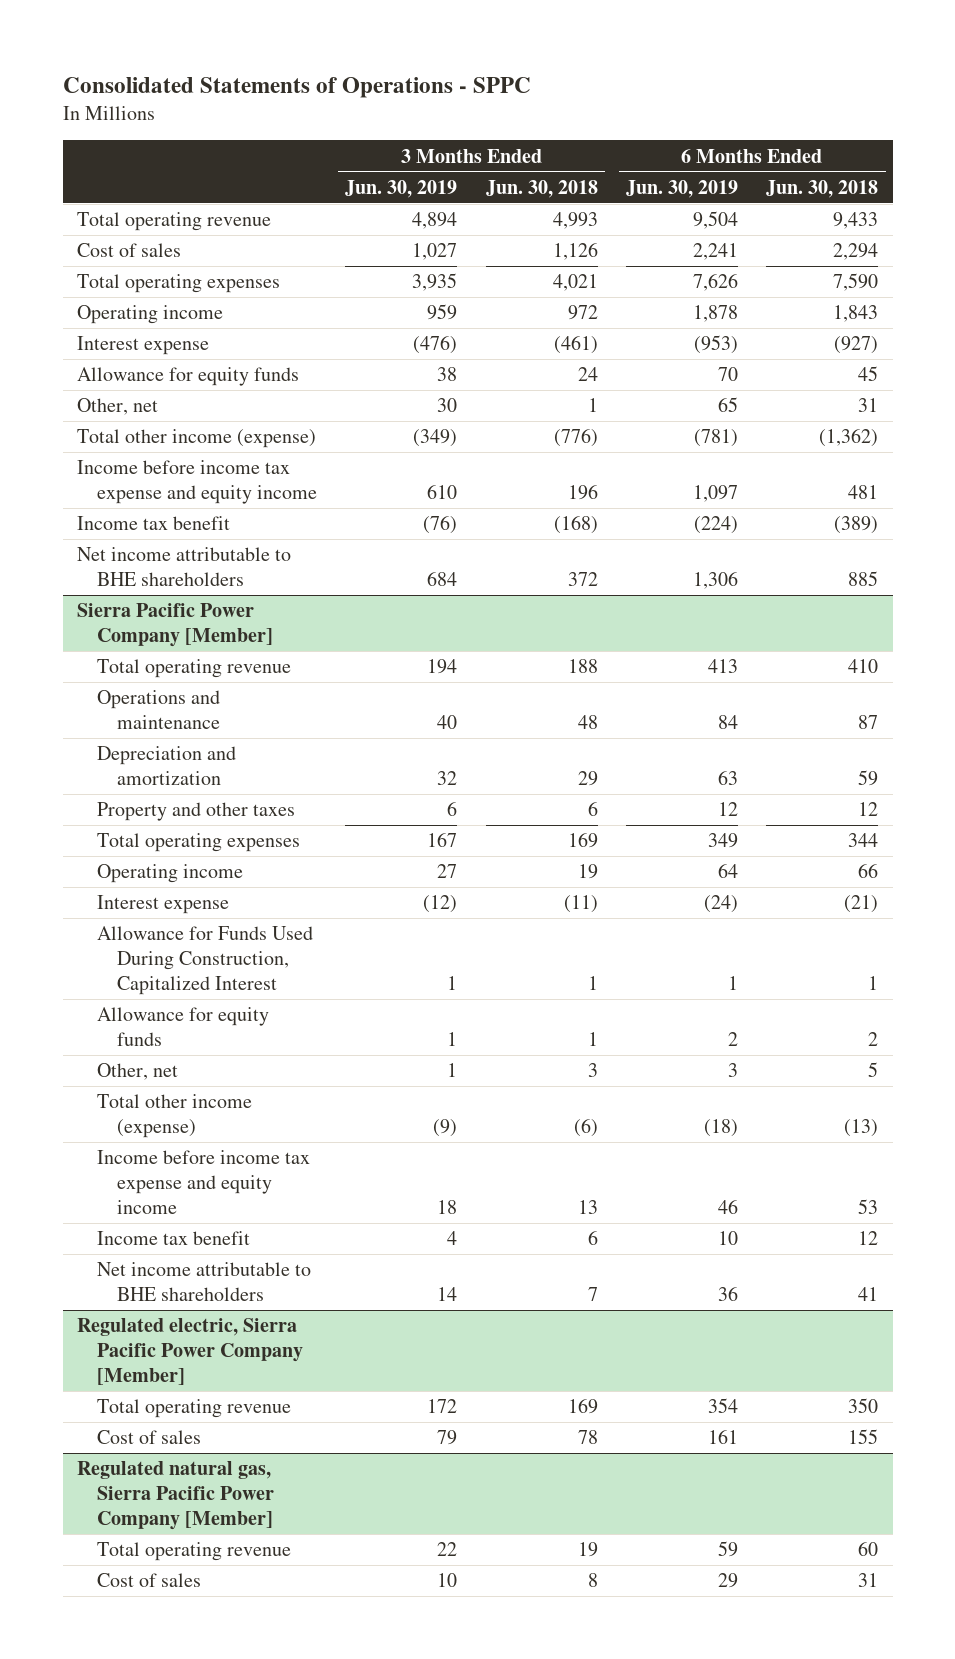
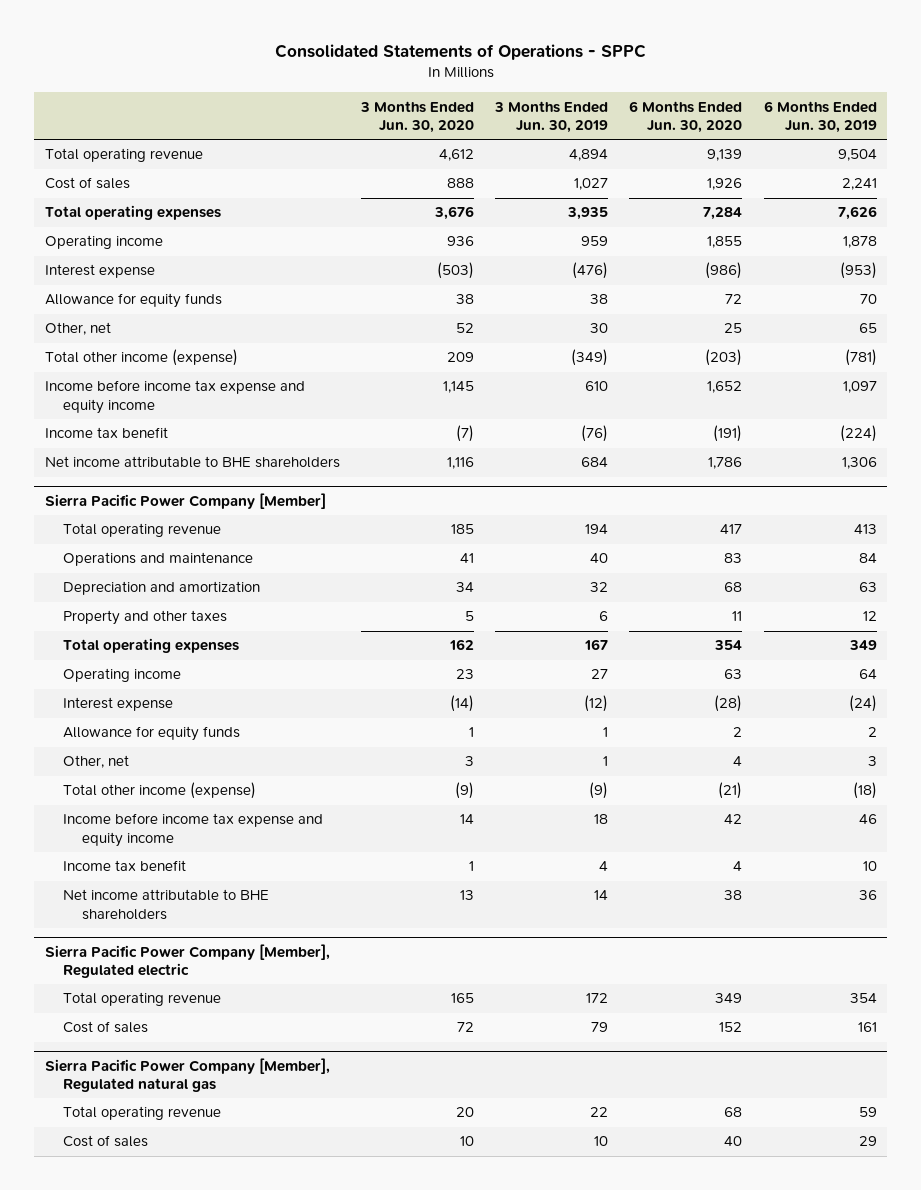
[485,179,598,198] Jun. 30, 2018 -> none
[766,179,879,198] Jun. 30, 2018 -> none
none -> [360,100,475,133] 3 Months Ended Jun. 30, 2020
none -> [629,100,743,133] 6 Months Ended Jun. 30, 2020
[96,926,313,996] Allowance for Funds Used During Construction, Capitalized Interest -> none
[76,1318,303,1386] Regulated electric, Sierra Pacific Power Company [Member] -> [44,943,330,978] Sierra Pacific Power Company [Member], Regulated electric
[76,1461,274,1531] Regulated natural gas, Sierra Pacific Power Company [Member] -> [44,1057,330,1092] Sierra Pacific Power Company [Member], Regulated natural gas

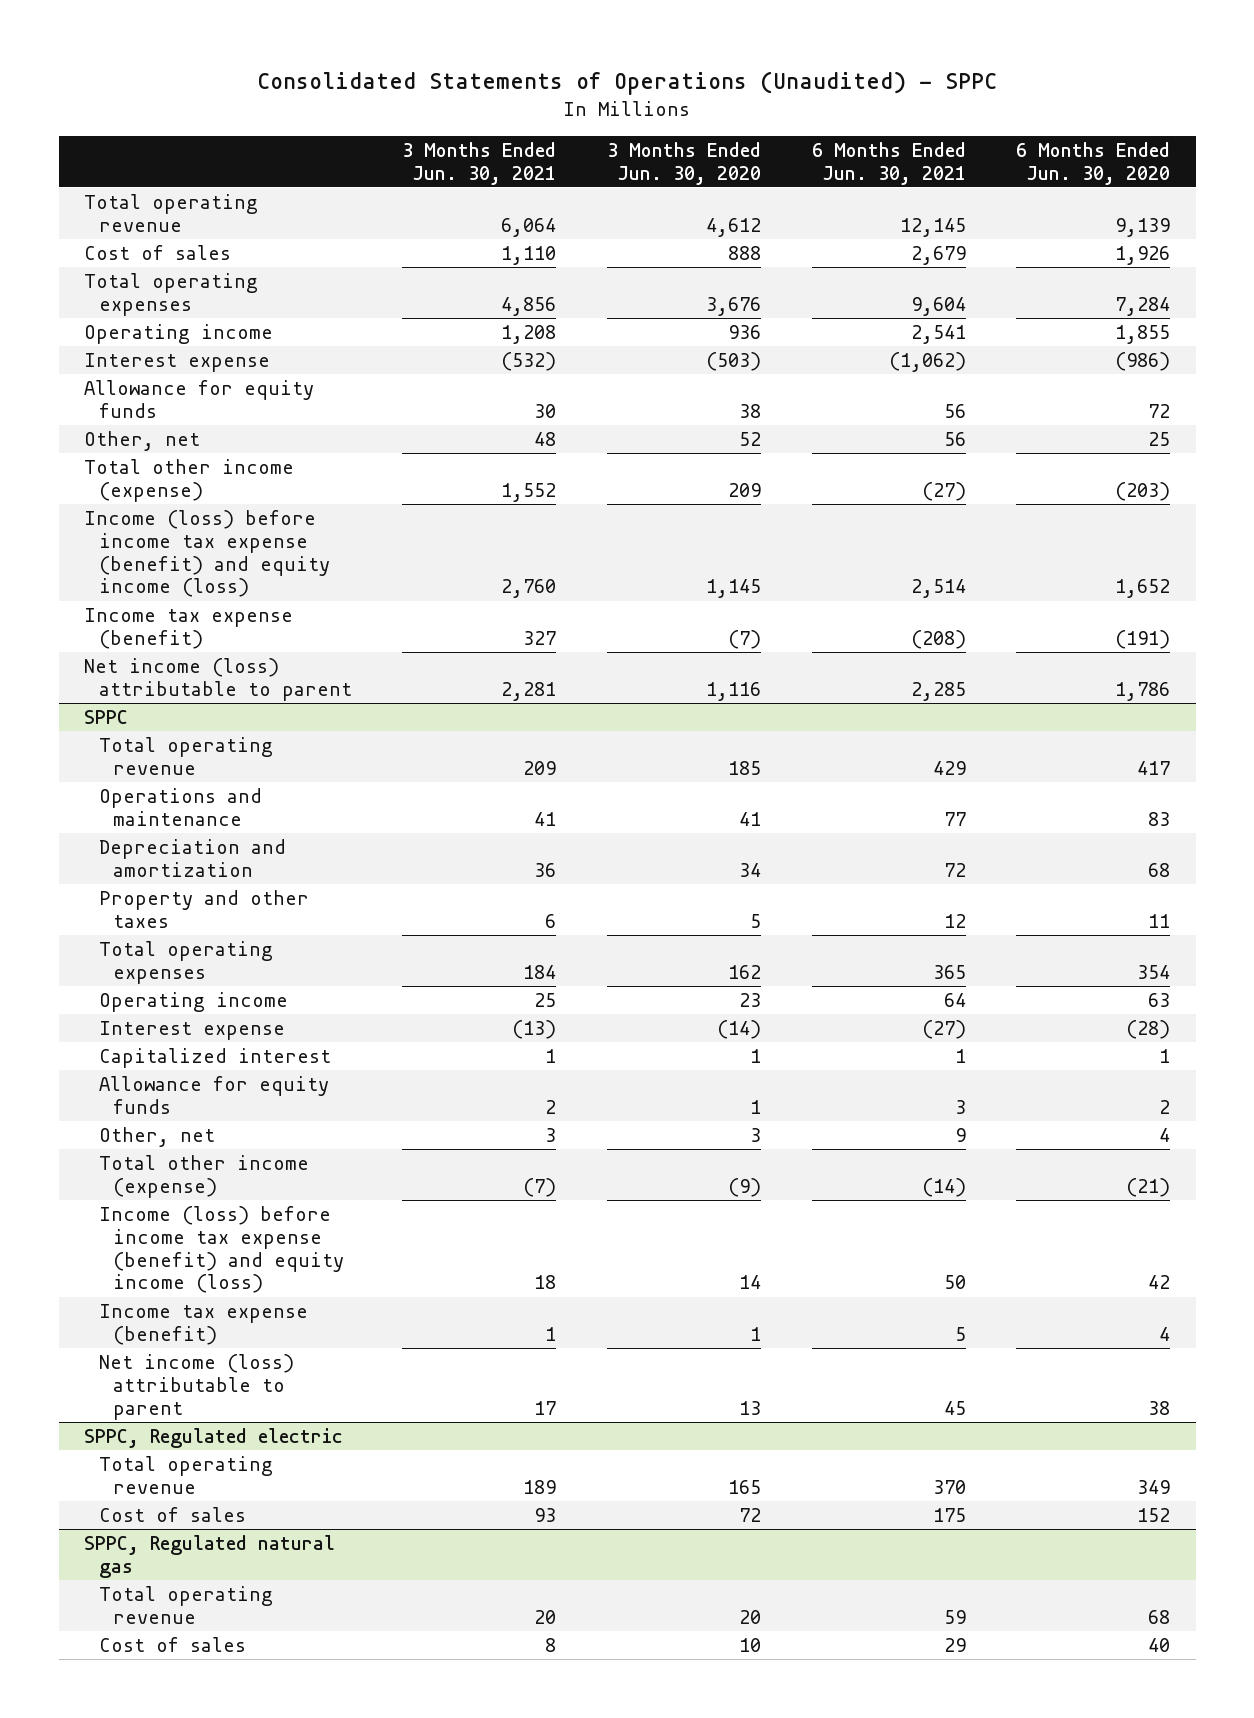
[274,44,646,61] Consolidated Statements of Operations - SPPC -> [257,71,998,96] Consolidated Statements of Operations (Unaudited) - SPPC
[494,100,609,133] 3 Months Ended Jun. 30, 2019 -> none
[763,100,877,133] 6 Months Ended Jun. 30, 2019 -> none
none -> [402,141,557,185] 3 Months Ended Jun. 30, 2021
none -> [811,141,966,185] 6 Months Ended Jun. 30, 2021
[44,380,305,414] Income before income tax expense and equity income -> [83,509,330,598] Income (loss) before income tax expense (benefit) and equity income (loss)
[44,427,168,439] Income tax benefit -> [83,607,293,649] Income tax expense (benefit)
[44,456,340,469] Net income attributable to BHE shareholders -> [83,657,352,701] Net income (loss) attributable to parent
[44,492,326,509] Sierra Pacific Power Company [Member] -> [83,709,128,724] SPPC
none -> [98,1047,331,1068] Capitalized interest
[44,943,330,978] Sierra Pacific Power Company [Member], Regulated electric -> none
[63,813,324,847] Income before income tax expense and equity income -> [98,1205,345,1294] Income (loss) before income tax expense (benefit) and equity income (loss)
[63,860,187,872] Income tax benefit -> [98,1303,308,1345] Income tax expense (benefit)
[63,889,270,920] Net income attributable to BHE shareholders -> [98,1353,294,1420] Net income (loss) attributable to parent
none -> [83,1427,343,1448] SPPC, Regulated electric
[44,1057,330,1092] Sierra Pacific Power Company [Member], Regulated natural gas -> none
none -> [83,1534,335,1578] SPPC, Regulated natural gas

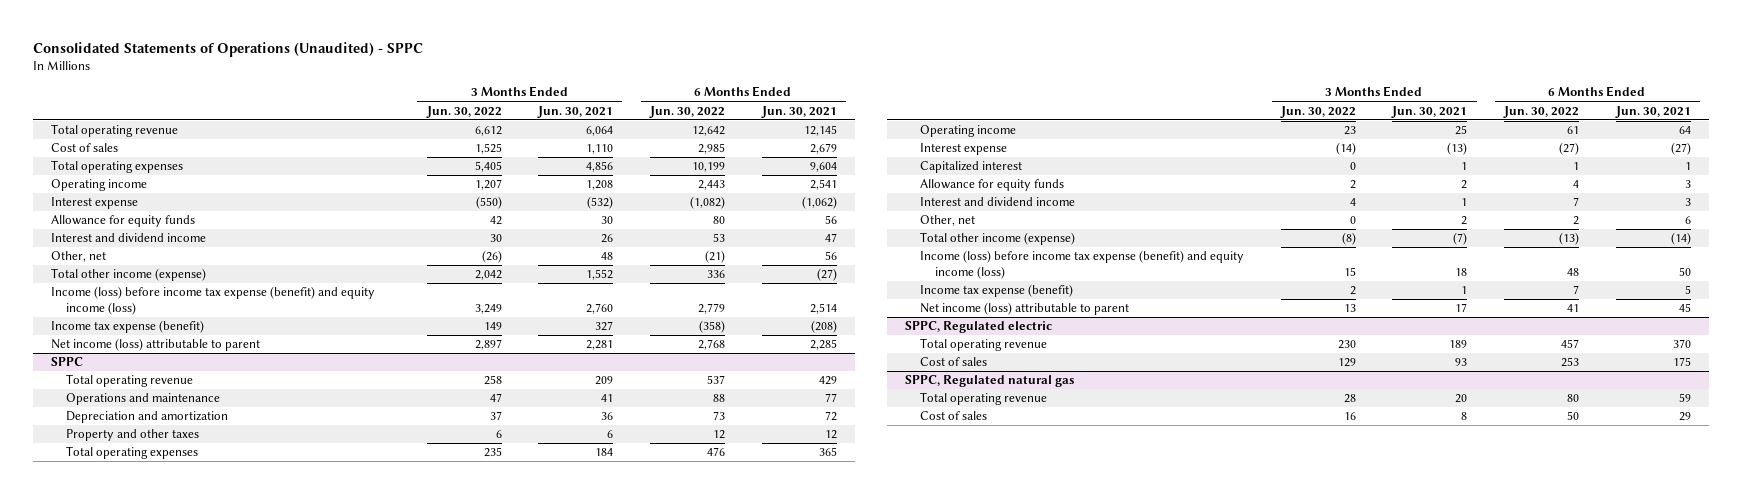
[606,141,761,185] 3 Months Ended Jun. 30, 2020 -> none
[1016,141,1171,185] 6 Months Ended Jun. 30, 2020 -> none
none -> [425,105,502,118] Jun. 30, 2022
none -> [649,105,726,118] Jun. 30, 2022
none -> [51,233,207,243] Interest and dividend income
none -> [920,197,1076,207] Interest and dividend income
[545,1127,557,1142] 3 -> [1461,216,1468,226] 2
[954,1127,966,1142] 9 -> [1684,216,1691,225] 6

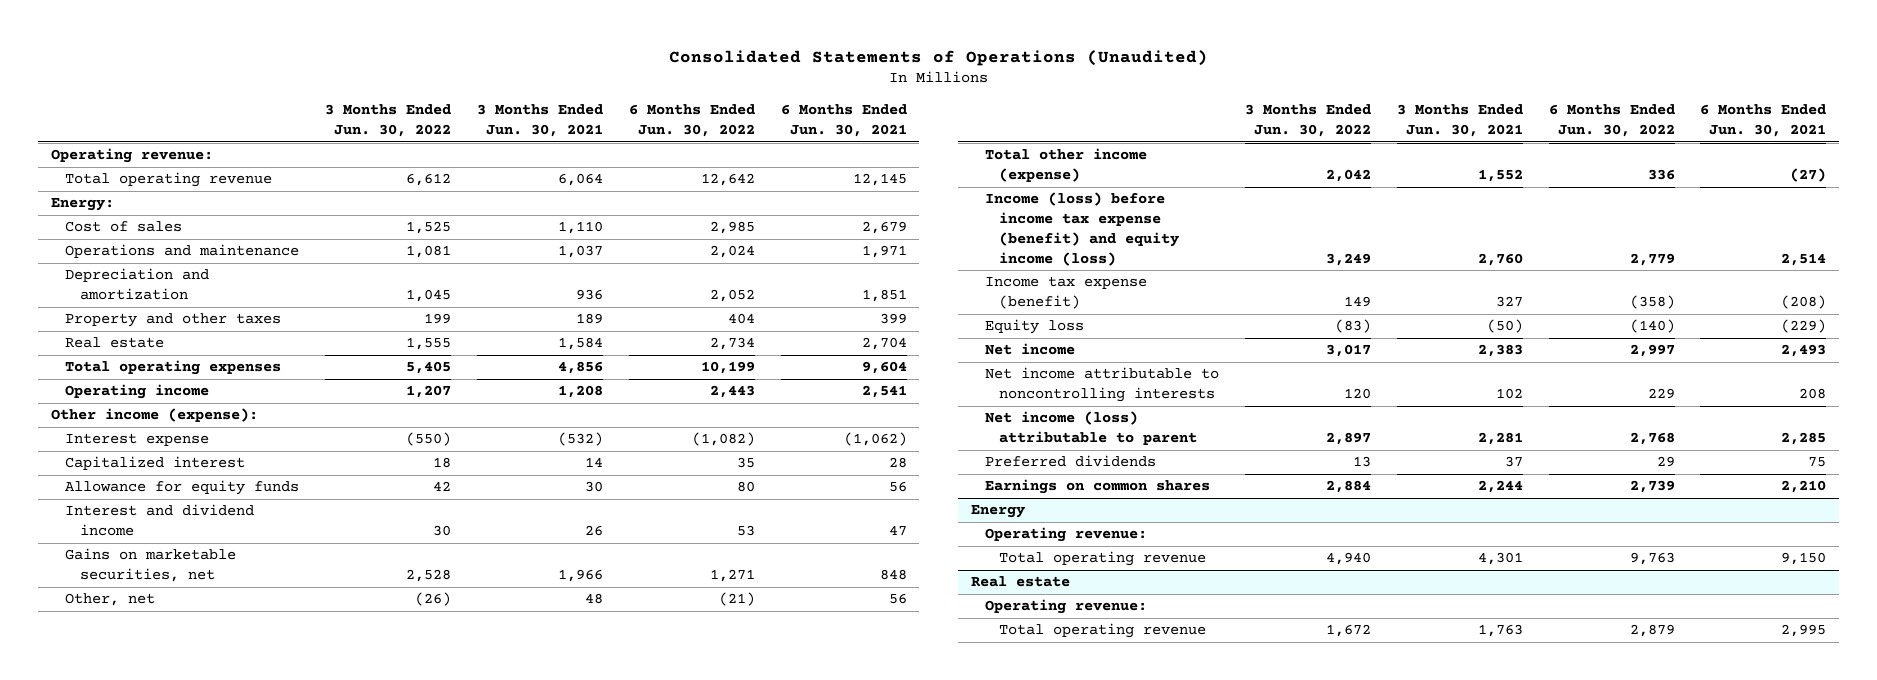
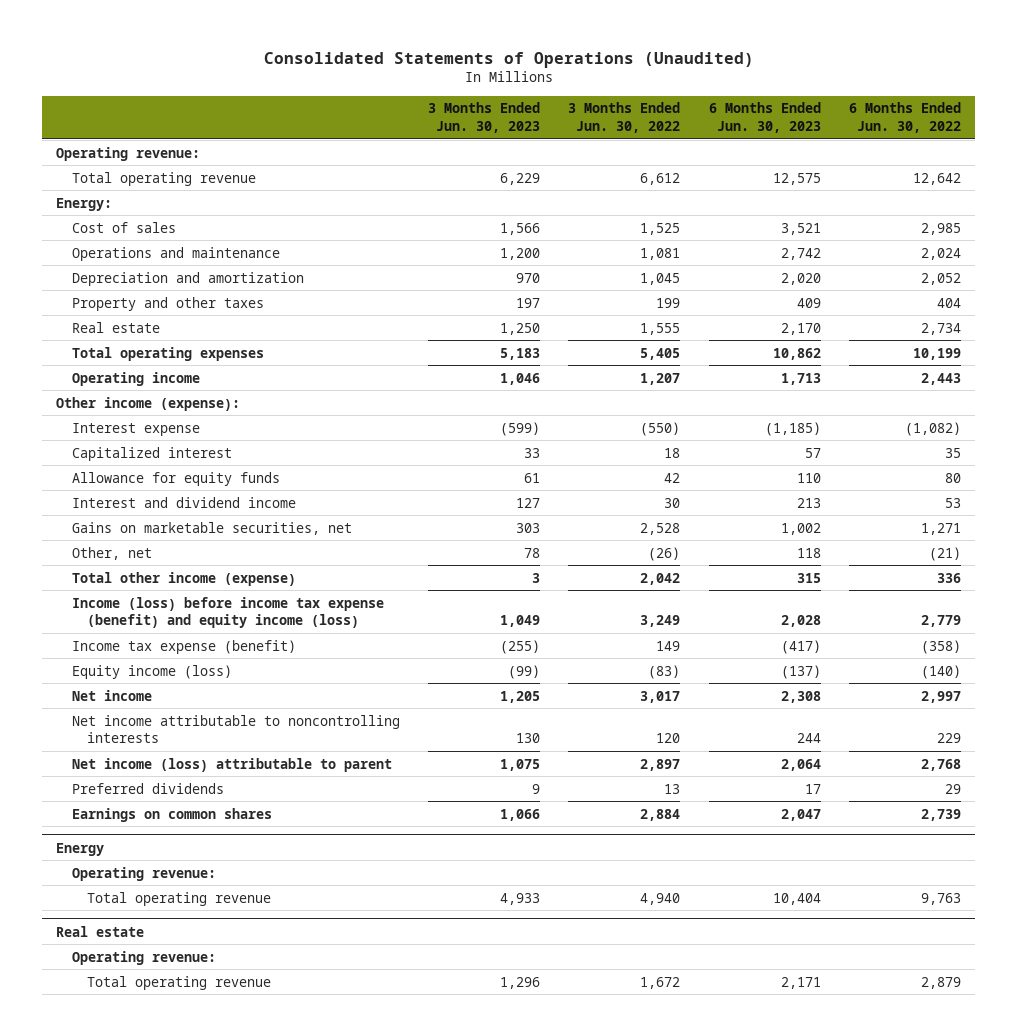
[476,104,603,138] 3 Months Ended Jun. 30, 2021 -> none
[780,104,907,138] 6 Months Ended Jun. 30, 2021 -> none
none -> [428,102,541,134] 3 Months Ended Jun. 30, 2023
none -> [708,102,821,134] 6 Months Ended Jun. 30, 2023
[985,319,1085,335] Equity loss -> [71,664,232,679] Equity income (loss)

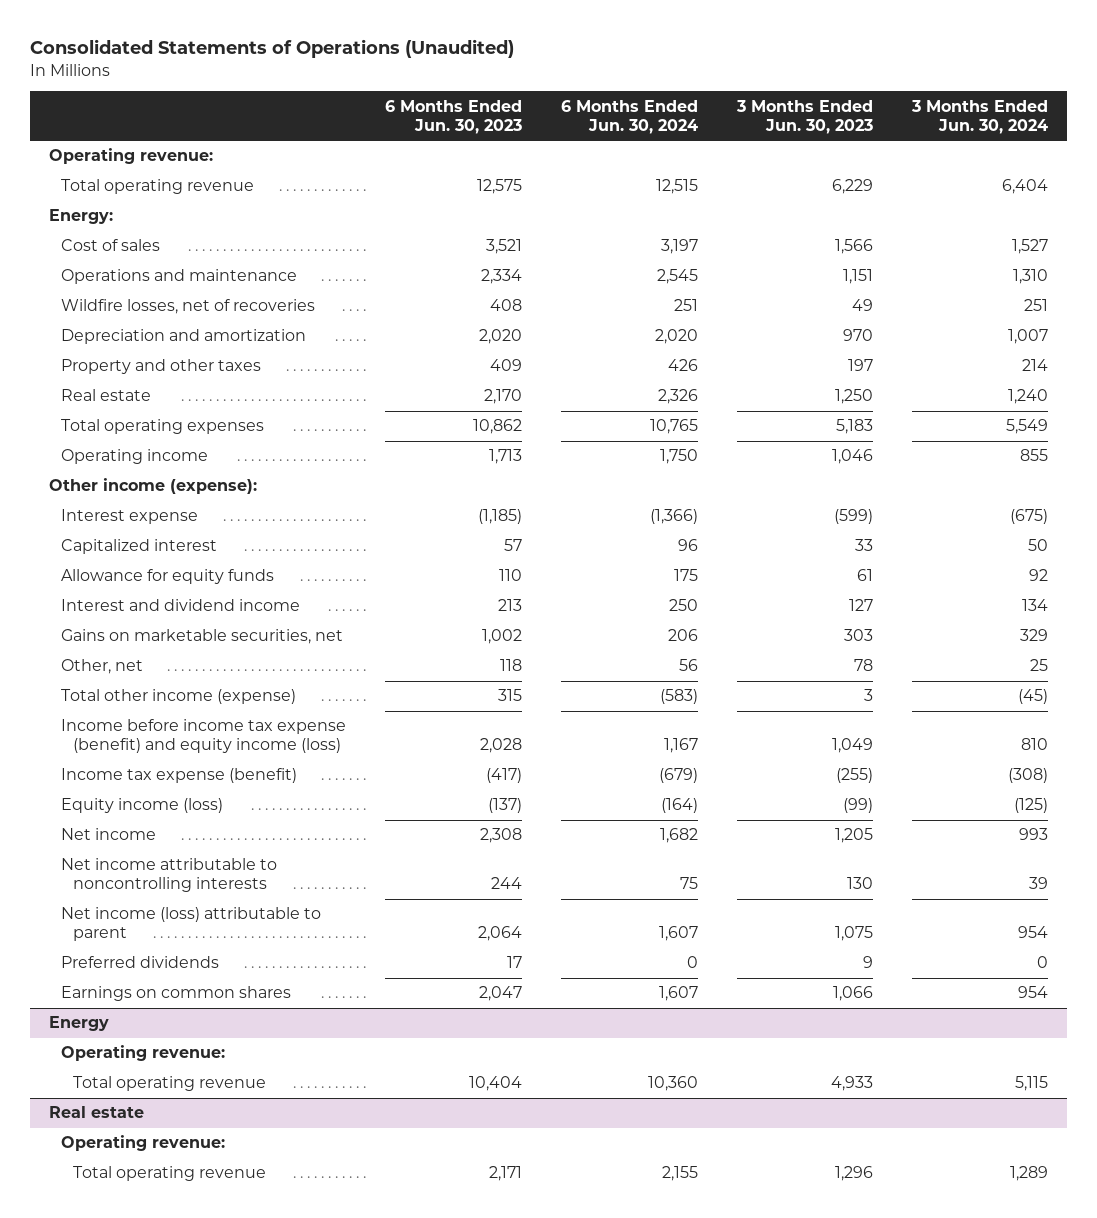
[568,102,681,134] 3 Months Ended Jun. 30, 2022 -> none
[848,102,961,134] 6 Months Ended Jun. 30, 2022 -> none
none -> [560,99,698,134] 6 Months Ended Jun. 30, 2024
none -> [910,99,1048,134] 3 Months Ended Jun. 30, 2024
[500,247,541,260] 1,200 -> [842,269,873,285] 1,151
[780,247,821,260] 2,742 -> [481,269,523,285] 2,334
none -> [61,299,316,315] Wildfire losses, net of recoveries
[71,596,384,629] Income (loss) before income tax expense (benefit) and equity income (loss) -> [61,719,347,754] Income before income tax expense (benefit) and equity income (loss)

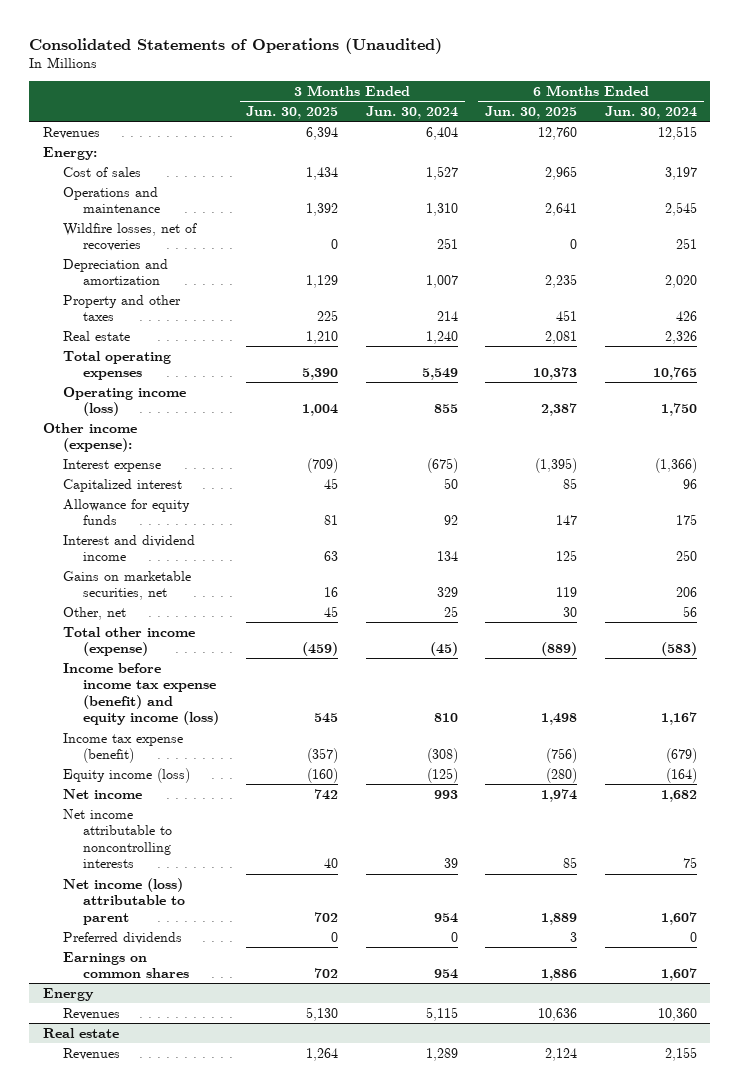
[385,99,523,134] 6 Months Ended Jun. 30, 2023 -> none
[735,99,873,134] 3 Months Ended Jun. 30, 2023 -> none
none -> [246,105,339,119] Jun. 30, 2025
none -> [485,105,578,119] Jun. 30, 2025
[49,148,214,165] Operating revenue: -> none
[61,179,255,195] Total operating revenue -> [42,126,100,139] Revenues
[61,449,209,465] Operating income -> [62,386,186,417] Operating income (loss)
[61,1045,226,1062] Operating revenue: -> none
[72,1076,266,1092] Total operating revenue -> [62,1007,120,1020] Revenues
[61,1135,226,1152] Operating revenue: -> none
[72,1166,266,1182] Total operating revenue -> [62,1047,120,1060] Revenues

